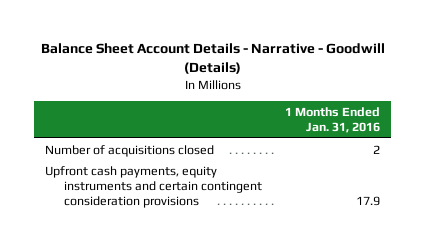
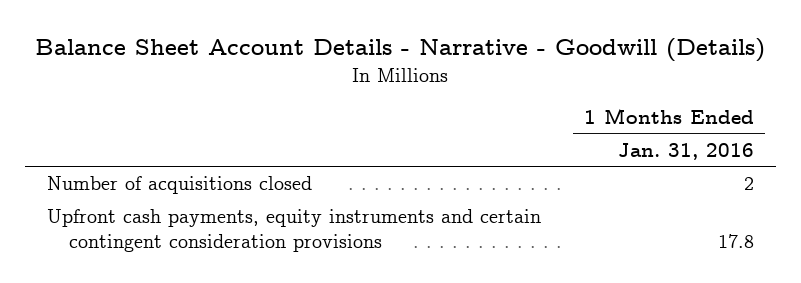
[355,196,380,207] 17.9 -> [718,234,755,249] 17.8

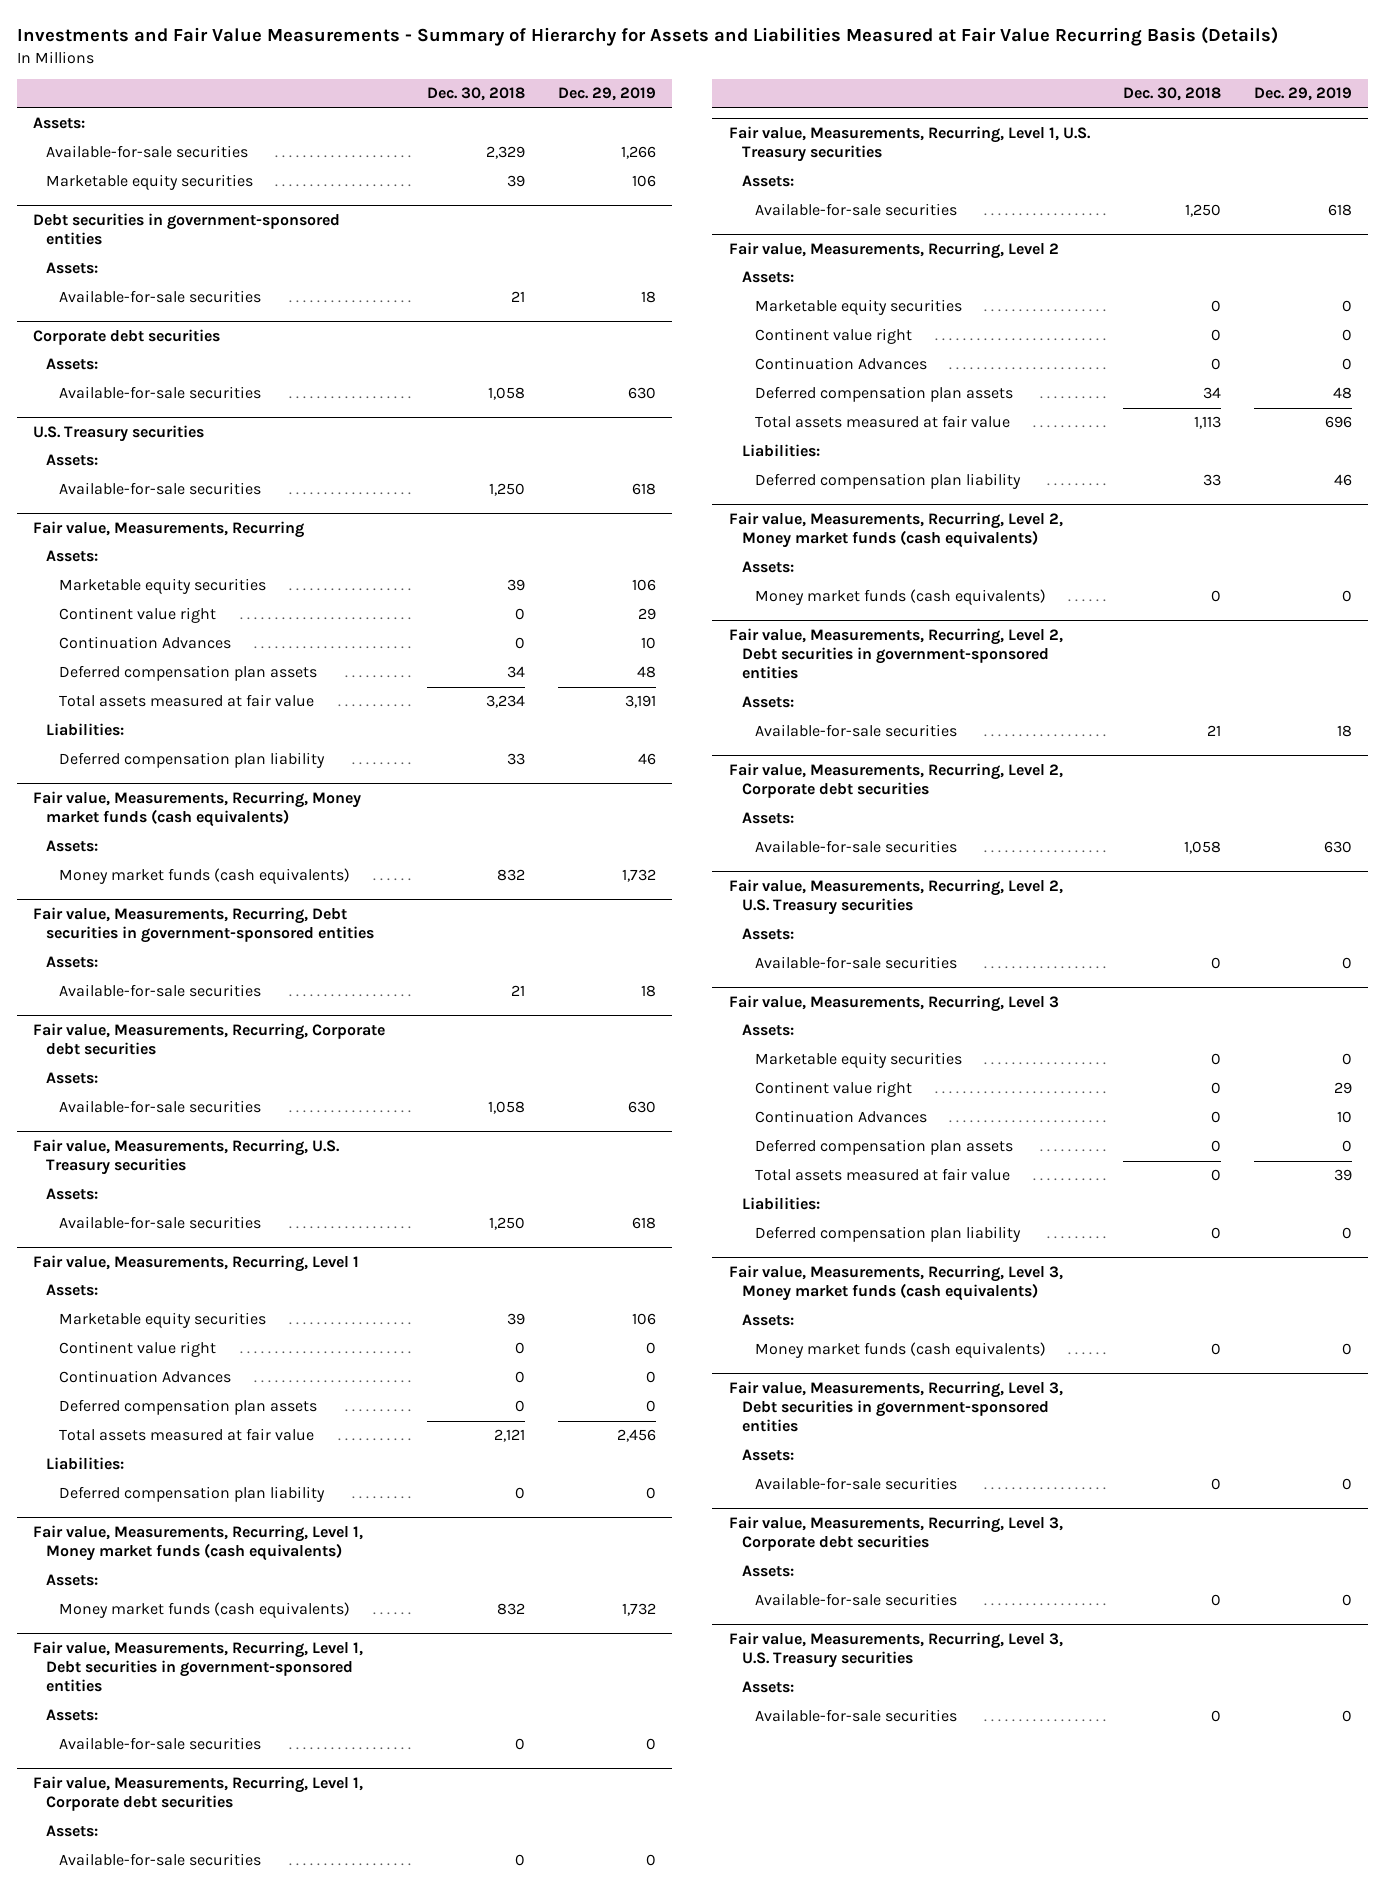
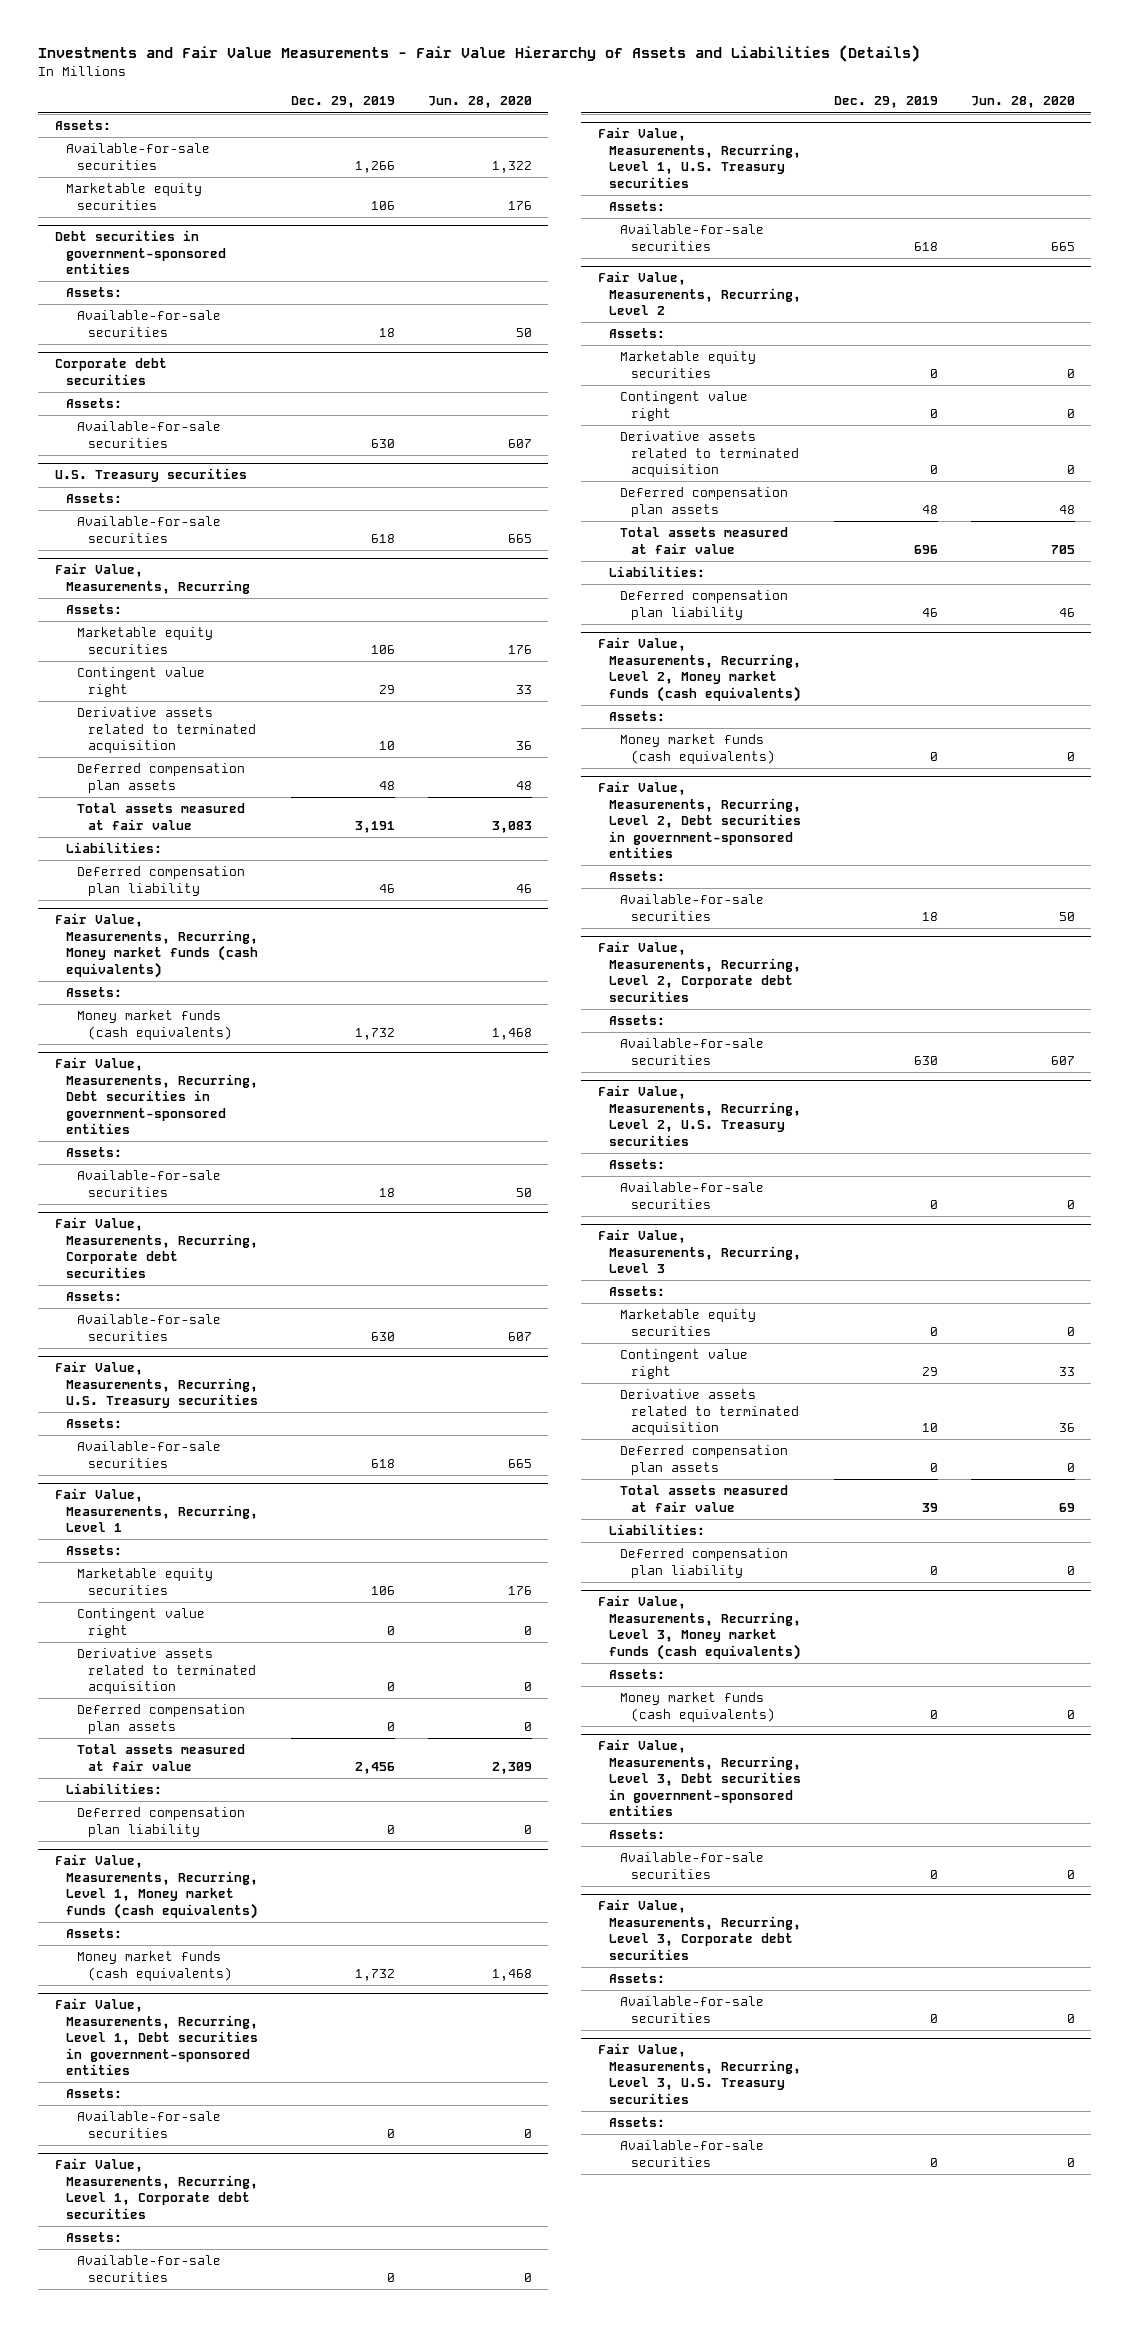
[16,27,1278,47] Investments and Fair Value Measurements - Summary of Hierarchy for Assets and Liabilities Measured at Fair Value Recurring Basis (Details) -> [38,45,921,63] Investments and Fair Value Measurements - Fair Value Hierarchy of Assets and Liabilities (Details)
[426,87,525,102] Dec. 30, 2018 -> none
none -> [427,96,532,109] Jun. 28, 2020
[33,521,305,539] Fair value, Measurements, Recurring -> [54,563,250,594] Fair Value, Measurements, Recurring
[59,607,217,624] Continent value right -> [76,667,205,697] Contingent value right
[59,636,232,650] Continuation Advances -> [76,707,257,753] Derivative assets related to terminated acquisition
[33,791,362,828] Fair value, Measurements, Recurring, Money market funds (cash equivalents) -> [54,913,258,978] Fair Value, Measurements, Recurring, Money market funds (cash equivalents)
[33,907,375,944] Fair value, Measurements, Recurring, Debt securities in government-sponsored entities -> [54,1057,258,1134] Fair Value, Measurements, Recurring, Debt securities in government-sponsored entities
[33,1023,386,1056] Fair value, Measurements, Recurring, Corporate debt securities -> [54,1217,258,1278] Fair Value, Measurements, Recurring, Corporate debt securities
[33,1139,341,1176] Fair value, Measurements, Recurring, U.S. Treasury securities -> [54,1361,258,1409] Fair Value, Measurements, Recurring, U.S. Treasury securities
[33,1255,360,1273] Fair value, Measurements, Recurring, Level 1 -> [54,1488,258,1533] Fair Value, Measurements, Recurring, Level 1
[59,1341,217,1358] Continent value right -> [76,1608,205,1638] Contingent value right
[59,1370,232,1384] Continuation Advances -> [76,1648,257,1694] Derivative assets related to terminated acquisition
[33,1525,364,1562] Fair value, Measurements, Recurring, Level 1, Money market funds (cash equivalents) -> [54,1854,258,1919] Fair Value, Measurements, Recurring, Level 1, Money market funds (cash equivalents)
[33,1641,364,1693] Fair value, Measurements, Recurring, Level 1, Debt securities in government-sponsored entities -> [54,1998,258,2075] Fair Value, Measurements, Recurring, Level 1, Debt securities in government-sponsored entities
[33,1776,364,1812] Fair value, Measurements, Recurring, Level 1, Corporate debt securities -> [54,2158,258,2219] Fair Value, Measurements, Recurring, Level 1, Corporate debt securities
[728,126,1091,163] Fair value, Measurements, Recurring, Level 1, U.S. Treasury securities -> [597,127,801,188] Fair Value, Measurements, Recurring, Level 1, U.S. Treasury securities
[728,242,1059,260] Fair value, Measurements, Recurring, Level 2 -> [597,271,801,316] Fair Value, Measurements, Recurring, Level 2
[755,328,913,345] Continent value right -> [619,391,748,421] Contingent value right
[755,357,928,371] Continuation Advances -> [619,431,800,477] Derivative assets related to terminated acquisition
[728,512,1063,549] Fair value, Measurements, Recurring, Level 2, Money market funds (cash equivalents) -> [597,637,801,702] Fair Value, Measurements, Recurring, Level 2, Money market funds (cash equivalents)
[728,628,1063,680] Fair value, Measurements, Recurring, Level 2, Debt securities in government-sponsored entities -> [597,781,801,858] Fair Value, Measurements, Recurring, Level 2, Debt securities in government-sponsored entities
[728,763,1063,799] Fair value, Measurements, Recurring, Level 2, Corporate debt securities -> [597,941,801,1002] Fair Value, Measurements, Recurring, Level 2, Corporate debt securities
[728,879,1063,916] Fair value, Measurements, Recurring, Level 2, U.S. Treasury securities -> [597,1085,801,1146] Fair Value, Measurements, Recurring, Level 2, U.S. Treasury securities
[728,995,1059,1013] Fair value, Measurements, Recurring, Level 3 -> [597,1229,801,1274] Fair Value, Measurements, Recurring, Level 3
[755,1081,913,1098] Continent value right -> [619,1349,748,1379] Contingent value right
[755,1110,928,1124] Continuation Advances -> [619,1389,800,1435] Derivative assets related to terminated acquisition
[728,1265,1063,1302] Fair value, Measurements, Recurring, Level 3, Money market funds (cash equivalents) -> [597,1595,801,1660] Fair Value, Measurements, Recurring, Level 3, Money market funds (cash equivalents)
[728,1381,1063,1433] Fair value, Measurements, Recurring, Level 3, Debt securities in government-sponsored entities -> [597,1739,801,1816] Fair Value, Measurements, Recurring, Level 3, Debt securities in government-sponsored entities
[728,1516,1063,1552] Fair value, Measurements, Recurring, Level 3, Corporate debt securities -> [597,1899,801,1960] Fair Value, Measurements, Recurring, Level 3, Corporate debt securities
[728,1632,1063,1669] Fair value, Measurements, Recurring, Level 3, U.S. Treasury securities -> [597,2043,801,2104] Fair Value, Measurements, Recurring, Level 3, U.S. Treasury securities

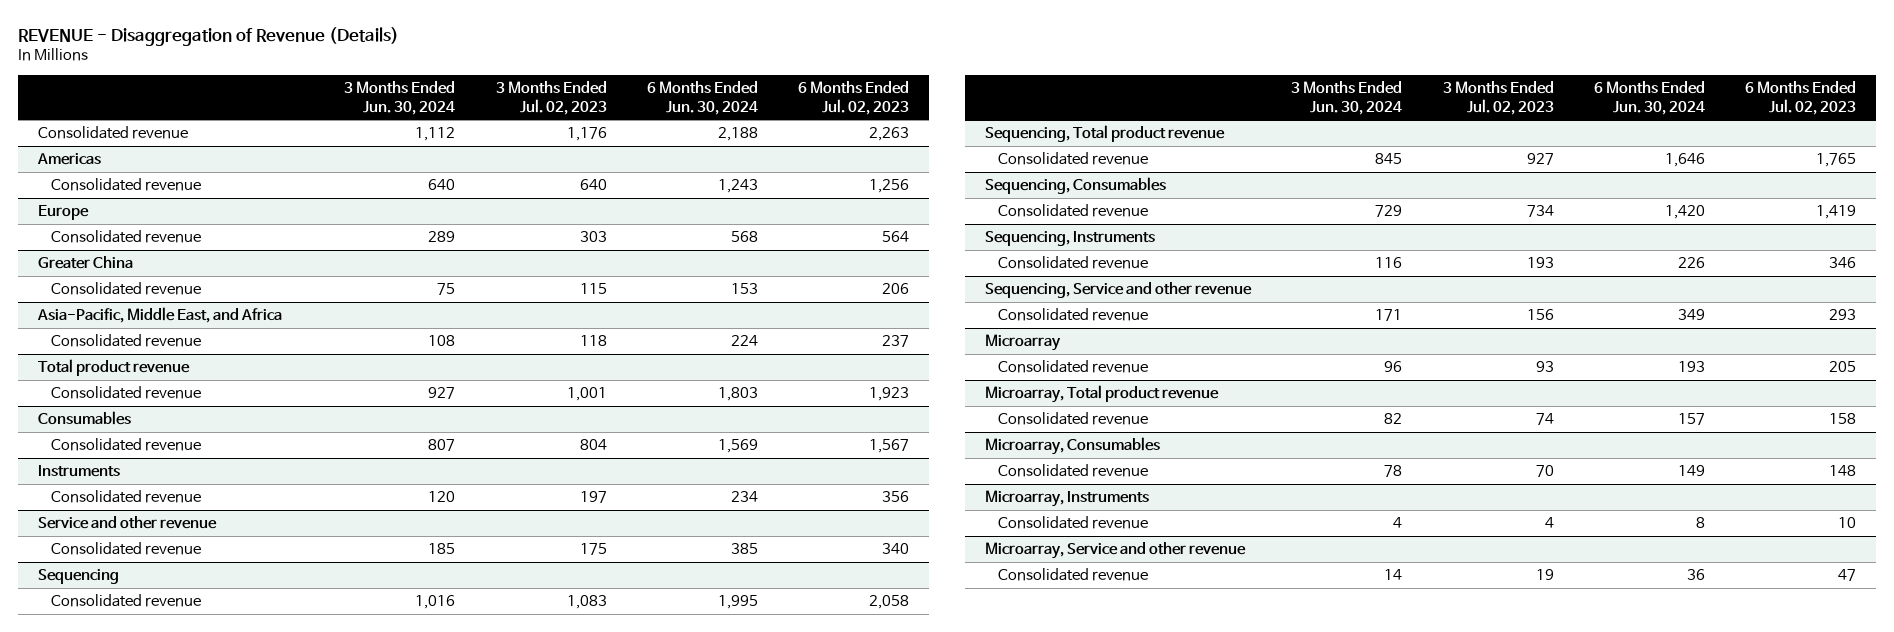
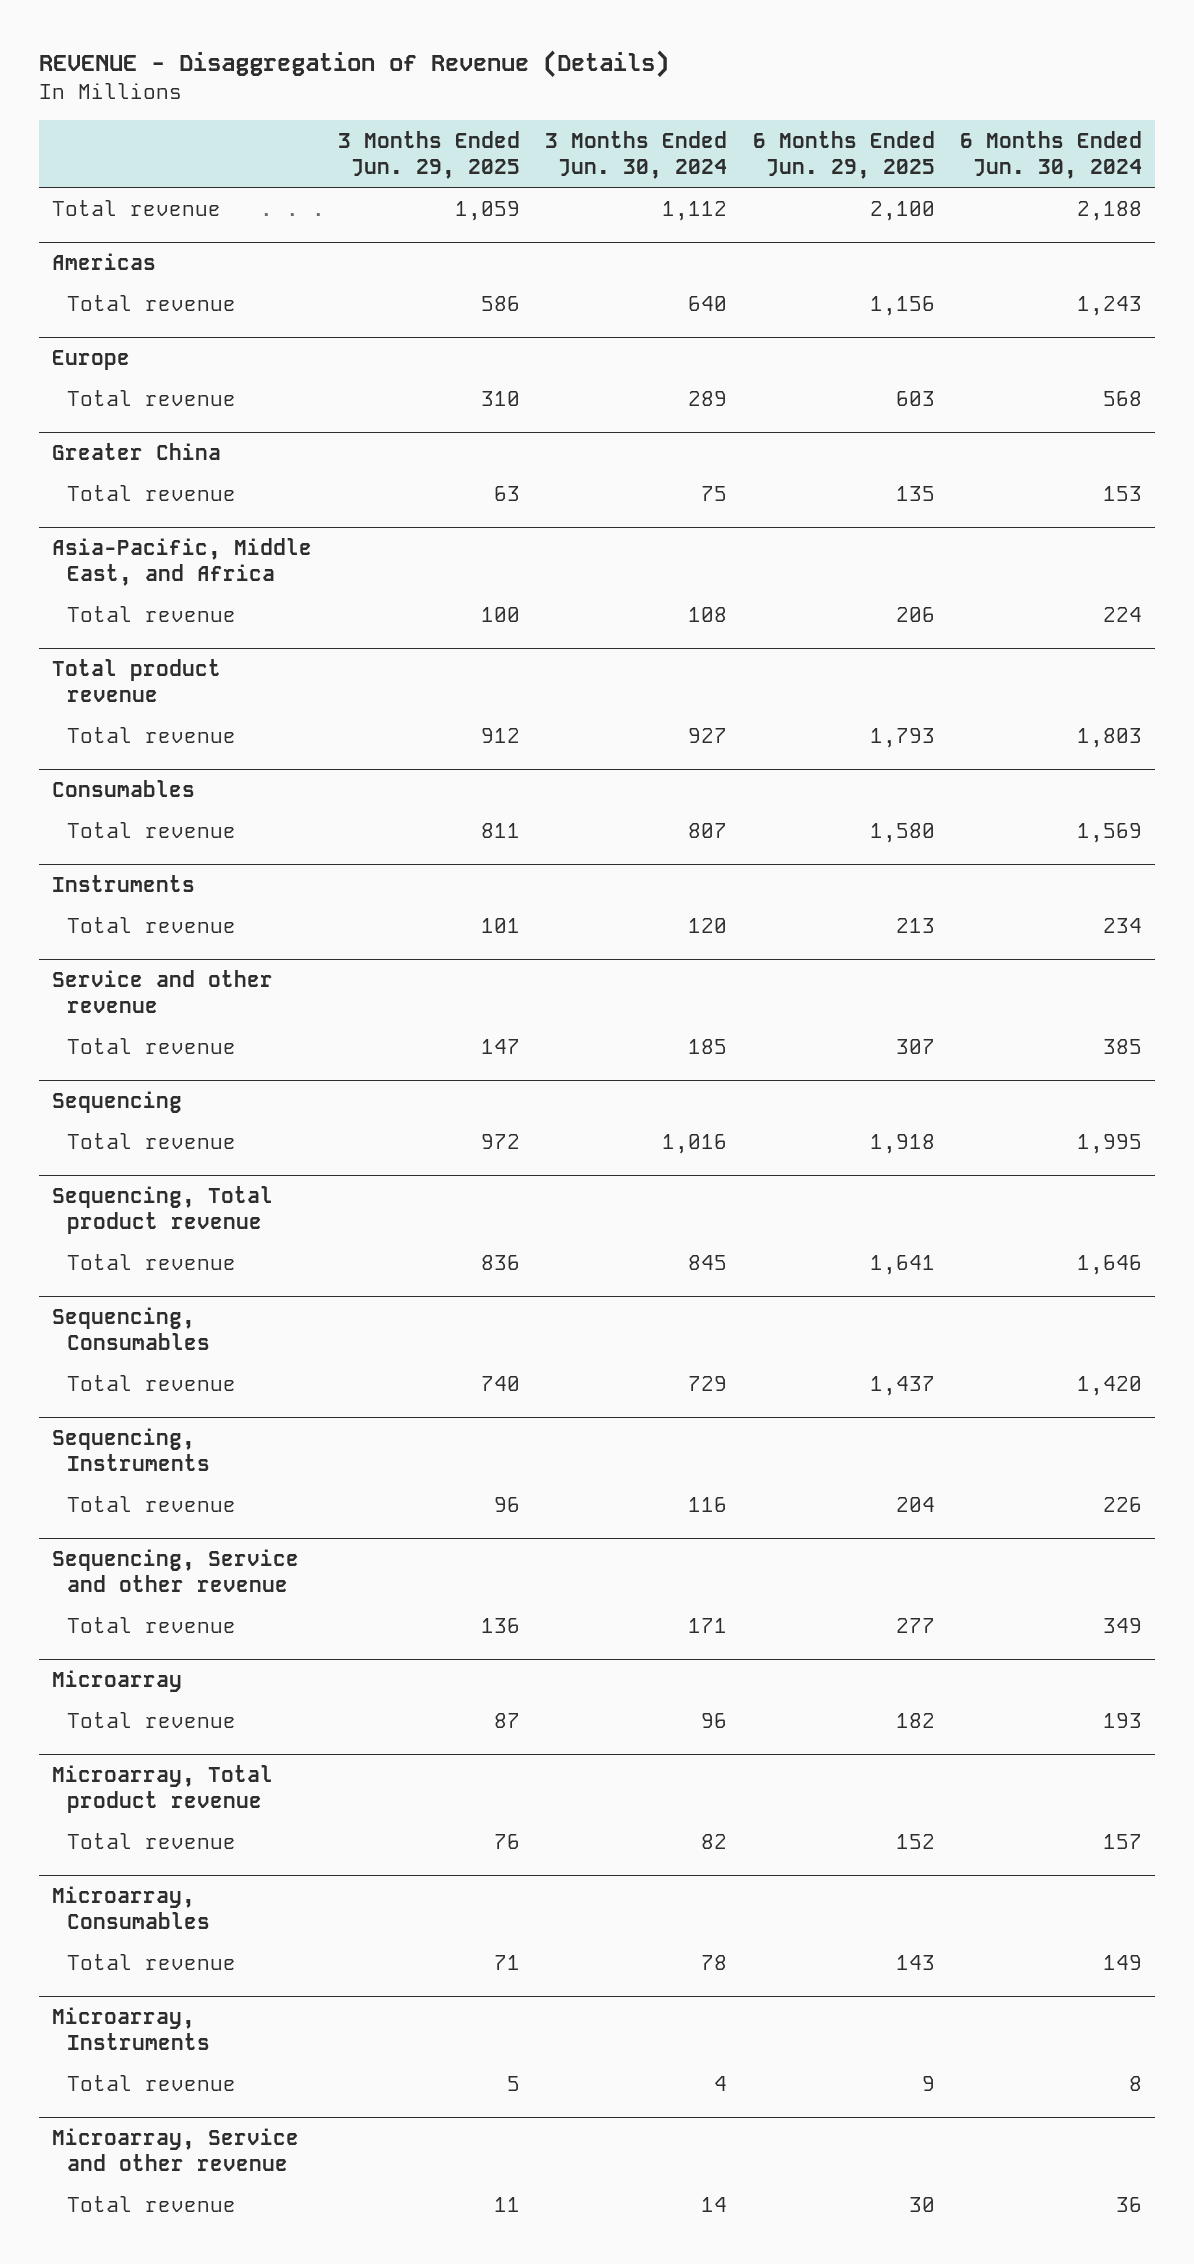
[495,81,607,115] 3 Months Ended Jul. 02, 2023 -> none
[797,81,909,115] 6 Months Ended Jul. 02, 2023 -> none
none -> [337,130,520,179] 3 Months Ended Jun. 29, 2025
none -> [752,130,935,179] 6 Months Ended Jun. 29, 2025
[38,126,189,140] Consolidated revenue -> [51,199,221,216] Total revenue
[51,178,202,192] Consolidated revenue -> [67,294,237,311] Total revenue
[51,230,202,244] Consolidated revenue -> [67,389,237,406] Total revenue
[51,282,202,296] Consolidated revenue -> [67,484,237,501] Total revenue
[51,334,202,348] Consolidated revenue -> [67,605,237,622] Total revenue
[51,386,202,400] Consolidated revenue -> [67,726,237,743] Total revenue
[51,438,202,452] Consolidated revenue -> [67,821,237,838] Total revenue
[51,490,202,504] Consolidated revenue -> [67,916,237,933] Total revenue
[51,542,202,556] Consolidated revenue -> [67,1037,237,1054] Total revenue
[51,594,202,608] Consolidated revenue -> [67,1132,237,1149] Total revenue
[998,152,1149,166] Consolidated revenue -> [67,1253,237,1270] Total revenue
[998,204,1149,218] Consolidated revenue -> [67,1374,237,1391] Total revenue
[998,256,1149,270] Consolidated revenue -> [67,1495,237,1512] Total revenue
[998,308,1149,322] Consolidated revenue -> [67,1616,237,1633] Total revenue
[998,360,1149,374] Consolidated revenue -> [67,1711,237,1728] Total revenue
[998,412,1149,426] Consolidated revenue -> [67,1832,237,1849] Total revenue
[998,464,1149,478] Consolidated revenue -> [67,1953,237,1970] Total revenue
[998,516,1149,530] Consolidated revenue -> [67,2074,237,2091] Total revenue
[998,568,1149,582] Consolidated revenue -> [67,2195,237,2212] Total revenue

